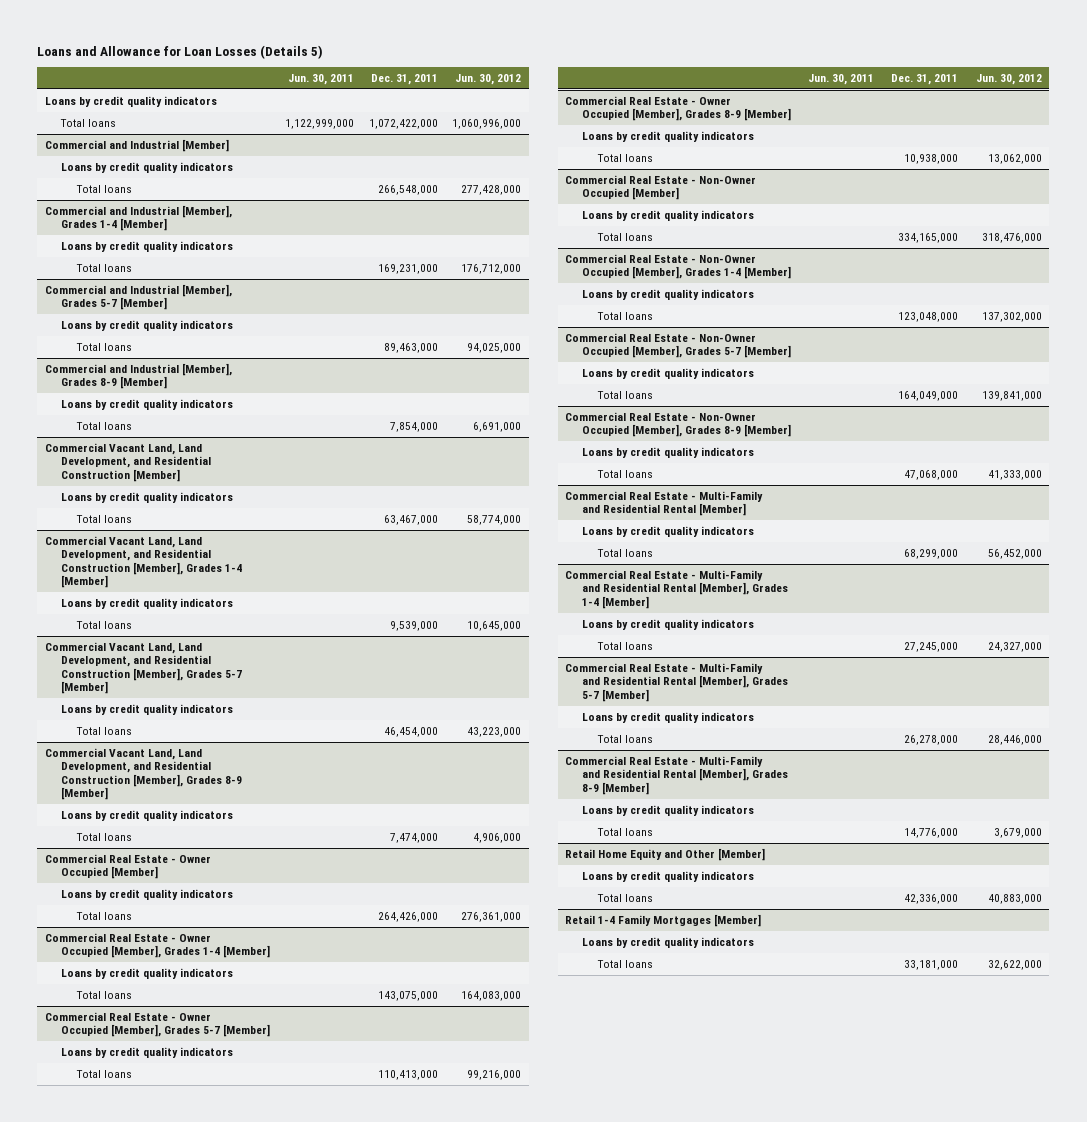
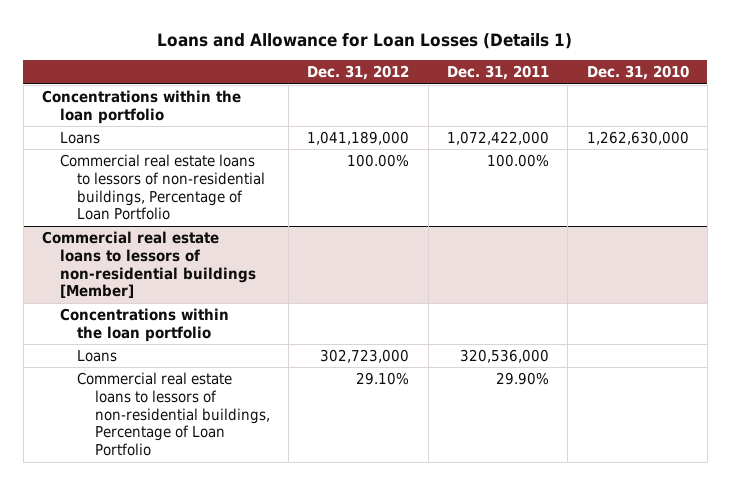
[37,44,324,59] Loans and Allowance for Loan Losses (Details 5) -> [157,32,573,49] Loans and Allowance for Loan Losses (Details 1)
[287,74,354,86] Jun. 30, 2011 -> none
[455,74,522,86] Jun. 30, 2012 -> none
none -> [307,65,410,81] Dec. 31, 2012
none -> [586,65,689,81] Dec. 31, 2010
[44,96,217,108] Loans by credit quality indicators -> none
[44,139,229,153] Commercial and Industrial [Member] -> none
[60,162,233,174] Loans by credit quality indicators -> none
[44,205,232,232] Commercial and Industrial [Member], Grades 1-4 [Member] -> none
[60,241,233,253] Loans by credit quality indicators -> none
[75,264,132,273] Total loans -> none
[44,284,232,311] Commercial and Industrial [Member], Grades 5-7 [Member] -> none
[60,320,233,332] Loans by credit quality indicators -> none
[75,343,132,352] Total loans -> none
[44,363,232,390] Commercial and Industrial [Member], Grades 8-9 [Member] -> none
[60,399,233,411] Loans by credit quality indicators -> none
[75,422,132,431] Total loans -> none
[44,443,211,482] Commercial Vacant Land, Land Development, and Residential Construction [Member] -> none
[60,492,233,504] Loans by credit quality indicators -> none
[75,515,132,524] Total loans -> none
[44,536,242,589] Commercial Vacant Land, Land Development, and Residential Construction [Member], Grades 1-4 [Member] -> none
[60,598,233,610] Loans by credit quality indicators -> none
[75,621,132,630] Total loans -> none
[44,642,242,695] Commercial Vacant Land, Land Development, and Residential Construction [Member], Grades 5-7 [Member] -> none
[60,704,233,716] Loans by credit quality indicators -> none
[75,727,132,736] Total loans -> none
[44,748,242,801] Commercial Vacant Land, Land Development, and Residential Construction [Member], Grades 8-9 [Member] -> none
[60,810,233,822] Loans by credit quality indicators -> none
[75,833,132,842] Total loans -> none
[44,854,211,880] Commercial Real Estate - Owner Occupied [Member] -> none
[60,889,233,901] Loans by credit quality indicators -> none
[75,912,132,921] Total loans -> none
[44,933,270,959] Commercial Real Estate - Owner Occupied [Member], Grades 1-4 [Member] -> none
[60,968,233,980] Loans by credit quality indicators -> none
[75,991,132,1000] Total loans -> none
[44,1012,270,1038] Commercial Real Estate - Owner Occupied [Member], Grades 5-7 [Member] -> none
[60,1047,233,1059] Loans by credit quality indicators -> none
[75,1070,132,1079] Total loans -> none
[565,96,791,122] Commercial Real Estate - Owner Occupied [Member], Grades 8-9 [Member] -> none
[581,131,754,143] Loans by credit quality indicators -> none
[596,154,653,163] Total loans -> none
[565,175,757,201] Commercial Real Estate - Non-Owner Occupied [Member] -> none
[581,210,754,222] Loans by credit quality indicators -> none
[596,233,653,242] Total loans -> none
[565,254,791,280] Commercial Real Estate - Non-Owner Occupied [Member], Grades 1-4 [Member] -> none
[581,289,754,301] Loans by credit quality indicators -> none
[596,312,653,321] Total loans -> none
[565,333,791,359] Commercial Real Estate - Non-Owner Occupied [Member], Grades 5-7 [Member] -> none
[581,368,754,380] Loans by credit quality indicators -> none
[596,391,653,400] Total loans -> none
[565,412,791,438] Commercial Real Estate - Non-Owner Occupied [Member], Grades 8-9 [Member] -> none
[581,447,754,459] Loans by credit quality indicators -> none
[596,470,653,479] Total loans -> none
[565,491,764,517] Commercial Real Estate - Multi-Family and Residential Rental [Member] -> none
[581,526,754,538] Loans by credit quality indicators -> none
[596,549,653,558] Total loans -> none
[565,570,788,609] Commercial Real Estate - Multi-Family and Residential Rental [Member], Grades 1-4 [Member] -> none
[581,619,754,631] Loans by credit quality indicators -> none
[596,642,653,651] Total loans -> none
[565,663,788,702] Commercial Real Estate - Multi-Family and Residential Rental [Member], Grades 5-7 [Member] -> none
[581,712,754,724] Loans by credit quality indicators -> none
[596,735,653,744] Total loans -> none
[565,756,788,795] Commercial Real Estate - Multi-Family and Residential Rental [Member], Grades 8-9 [Member] -> none
[581,805,754,817] Loans by credit quality indicators -> none
[596,828,653,837] Total loans -> none
[565,848,766,862] Retail Home Equity and Other [Member] -> none
[581,871,754,883] Loans by credit quality indicators -> none
[596,894,653,903] Total loans -> none
[565,914,762,928] Retail 1-4 Family Mortgages [Member] -> none
[581,937,754,949] Loans by credit quality indicators -> none
[596,960,653,969] Total loans -> none
none -> [42,89,242,124] Concentrations within the loan portfolio
[59,119,116,128] Total loans -> [59,131,100,144] Loans
none -> [59,153,266,221] Commercial real estate loans to lessors of non-residential buildings, Percentage of Loan Portfolio
none -> [42,230,256,299] Commercial real estate loans to lessors of non-residential buildings [Member]
none -> [59,307,229,342] Concentrations within the loan portfolio
[75,185,132,194] Total loans -> [77,349,118,362] Loans
[377,185,438,196] 266,548,000 -> [460,348,550,363] 320,536,000
none -> [77,371,270,457] Commercial real estate loans to lessors of non-residential buildings, Percentage of Loan Portfolio

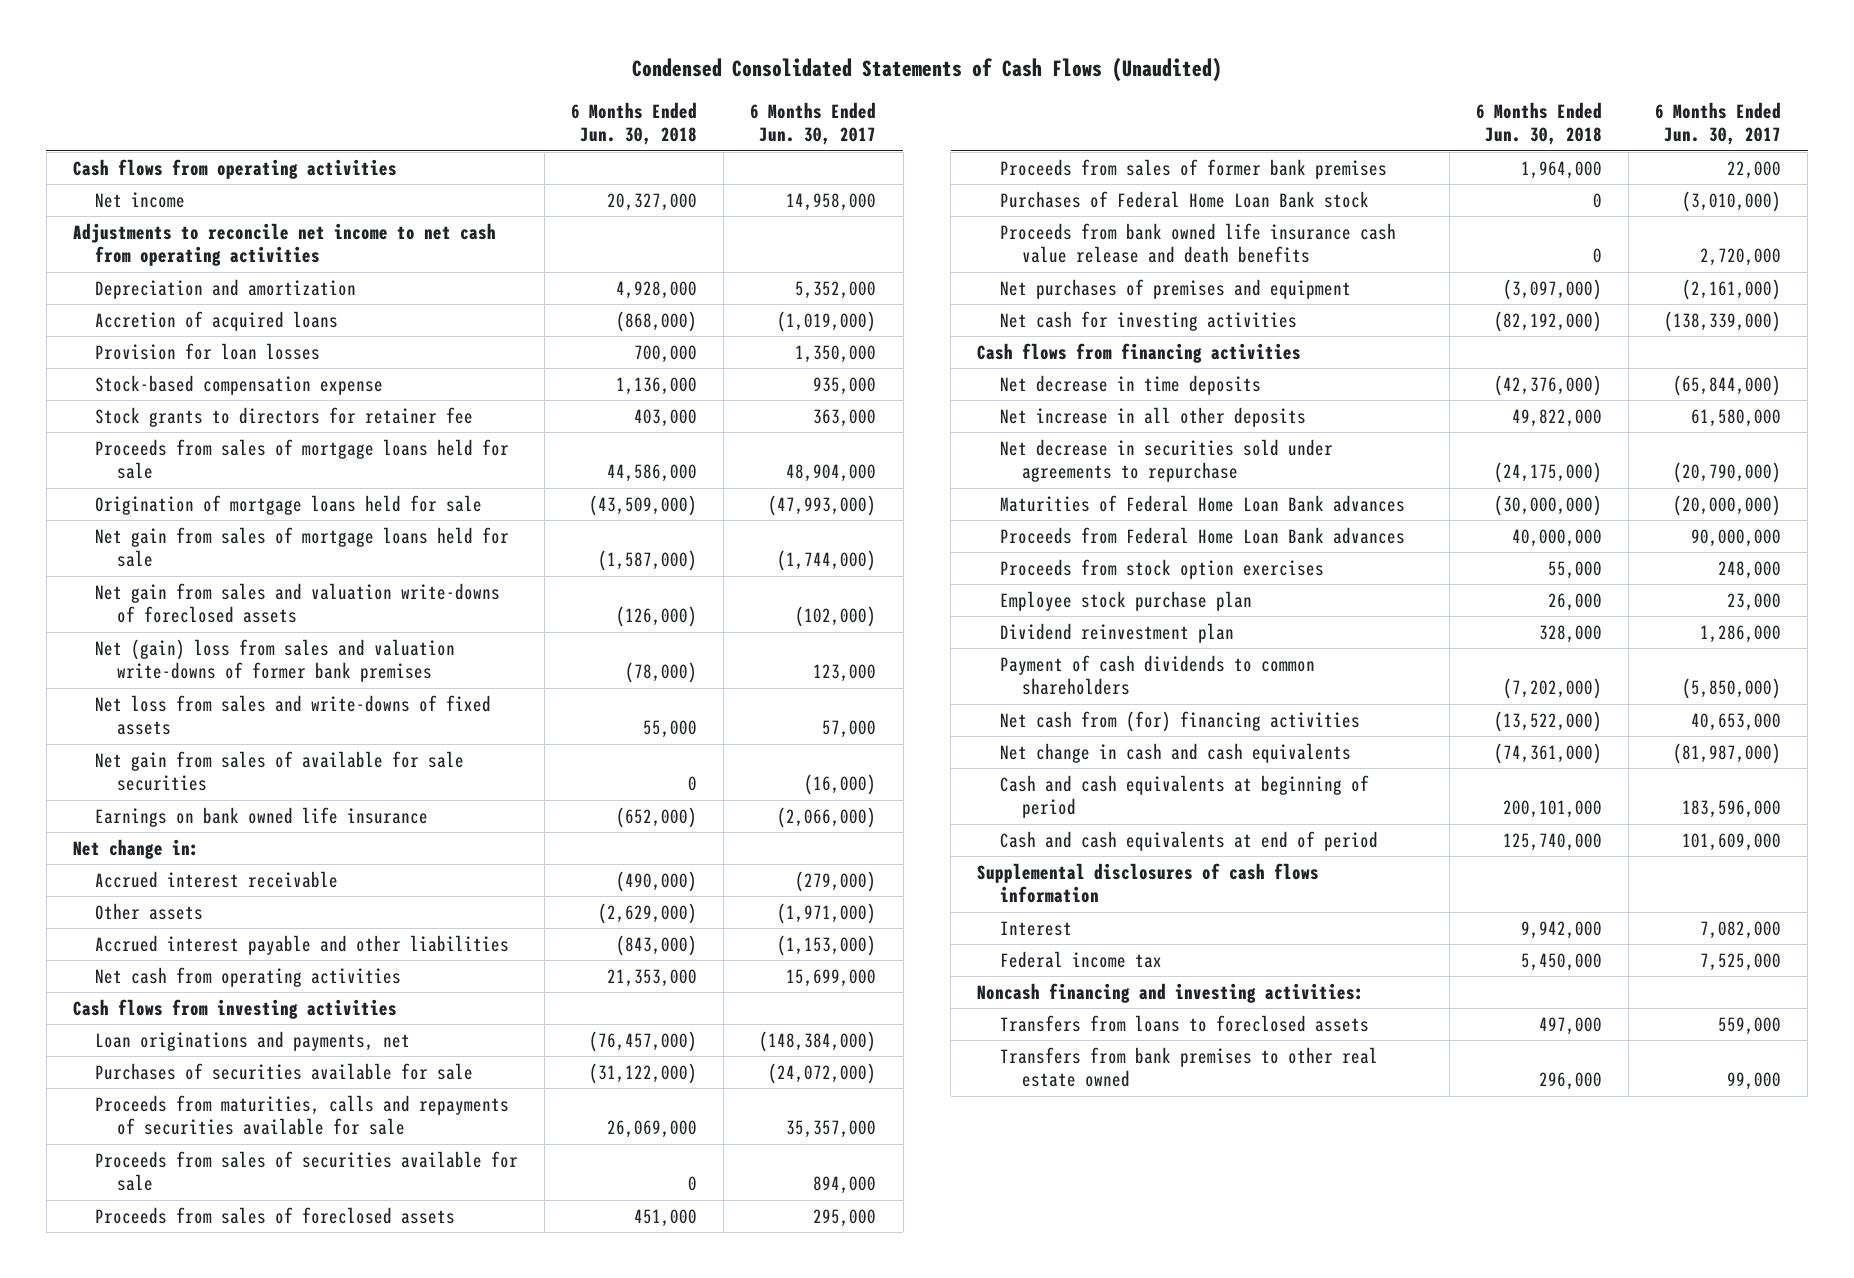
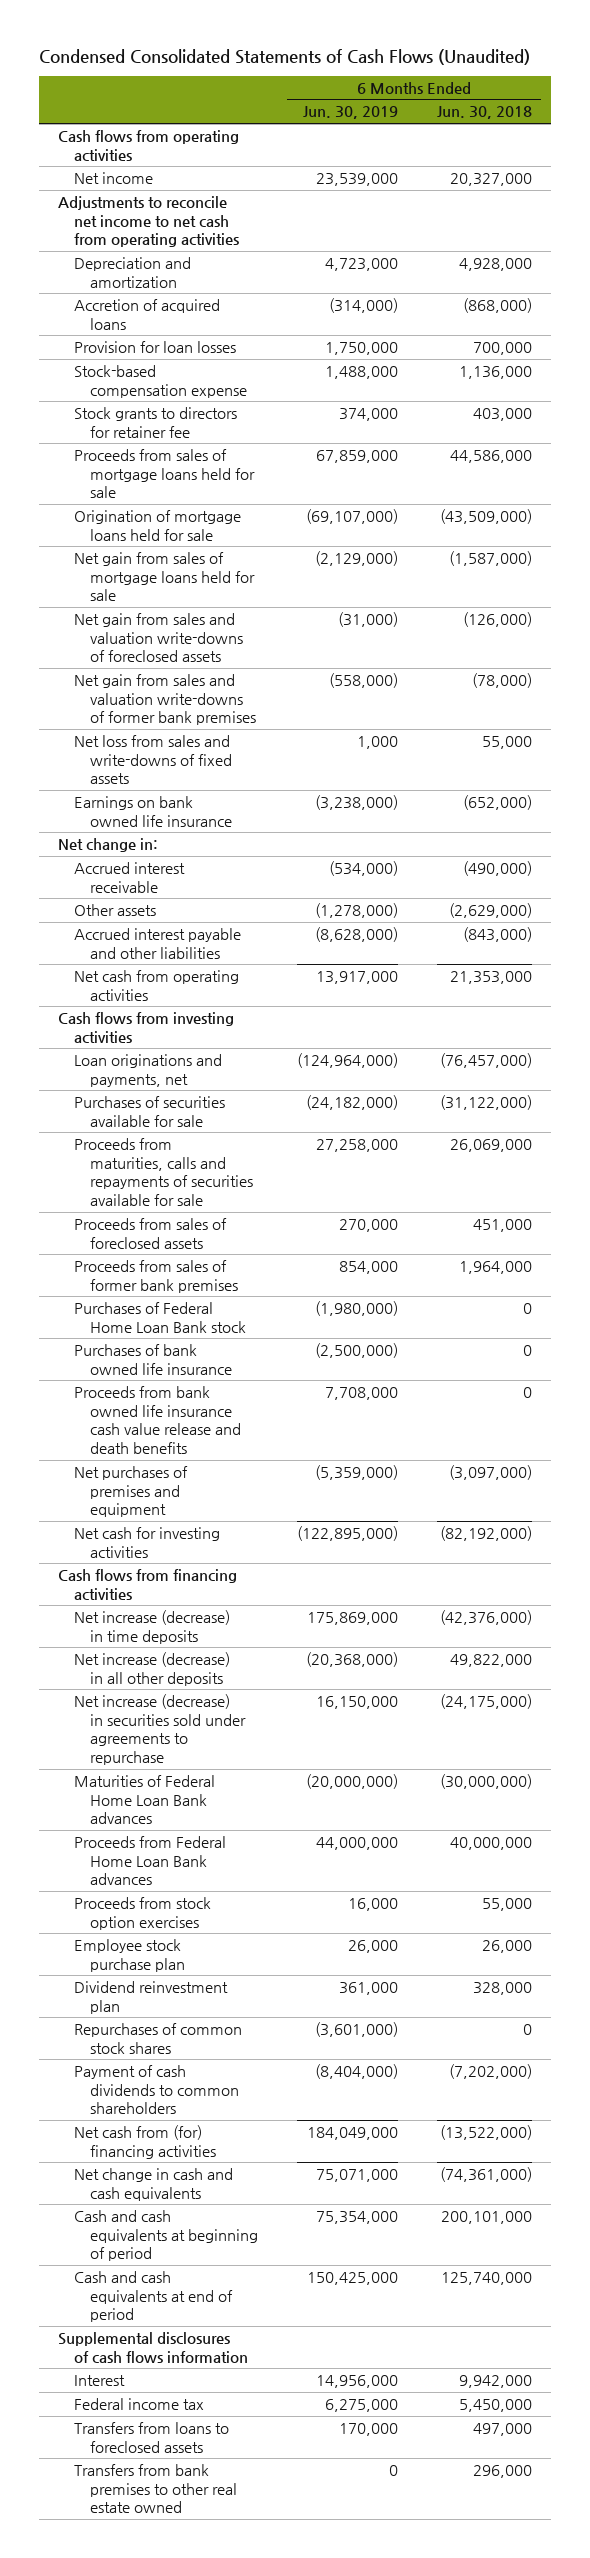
[750,101,877,146] 6 Months Ended Jun. 30, 2017 -> none
none -> [303,106,399,120] Jun. 30, 2019
[94,638,455,683] Net (gain) loss from sales and valuation write-downs of former bank premises -> [74,673,257,726] Net gain from sales and valuation write-downs of former bank premises
[94,750,464,792] Net gain from sales of available for sale securities -> none
[94,1150,518,1192] Proceeds from sales of securities available for sale -> none
none -> [74,1343,233,1375] Purchases of bank owned life insurance
[999,374,1261,395] Net decrease in time deposits -> [74,1609,231,1644] Net increase (decrease) in time deposits
[999,406,1306,427] Net increase in all other deposits -> [74,1651,231,1686] Net increase (decrease) in all other deposits
[999,438,1333,483] Net decrease in securities sold under agreements to repurchase -> [74,1693,247,1765] Net increase (decrease) in securities sold under agreements to repurchase
none -> [74,2022,243,2054] Repurchases of common stock shares
[977,982,1365,1003] Noncash financing and investing activities: -> none

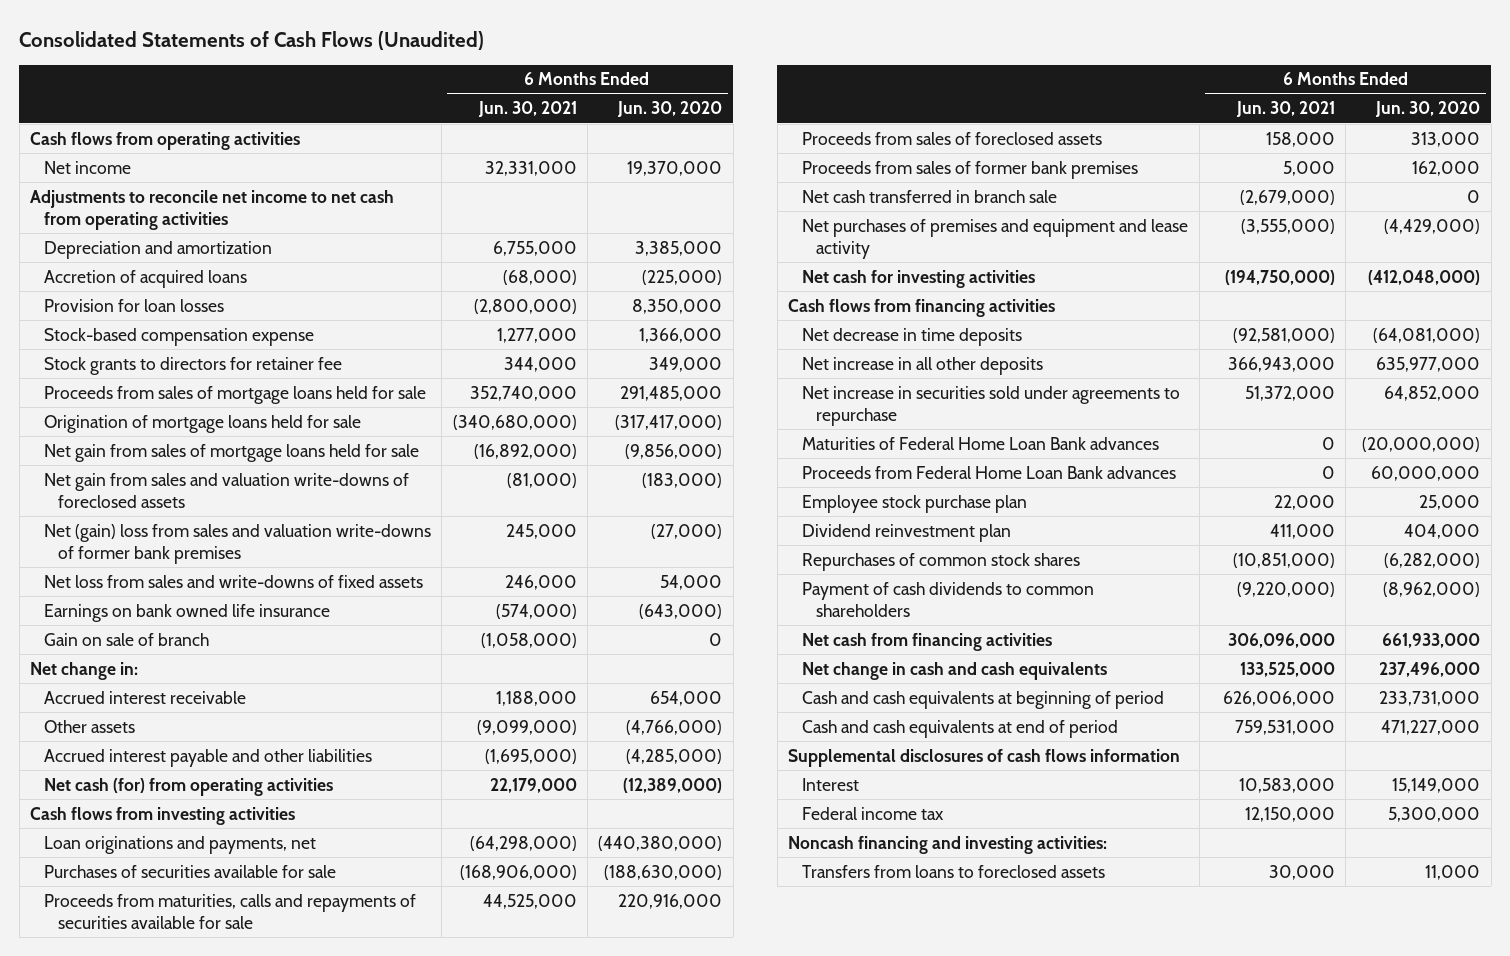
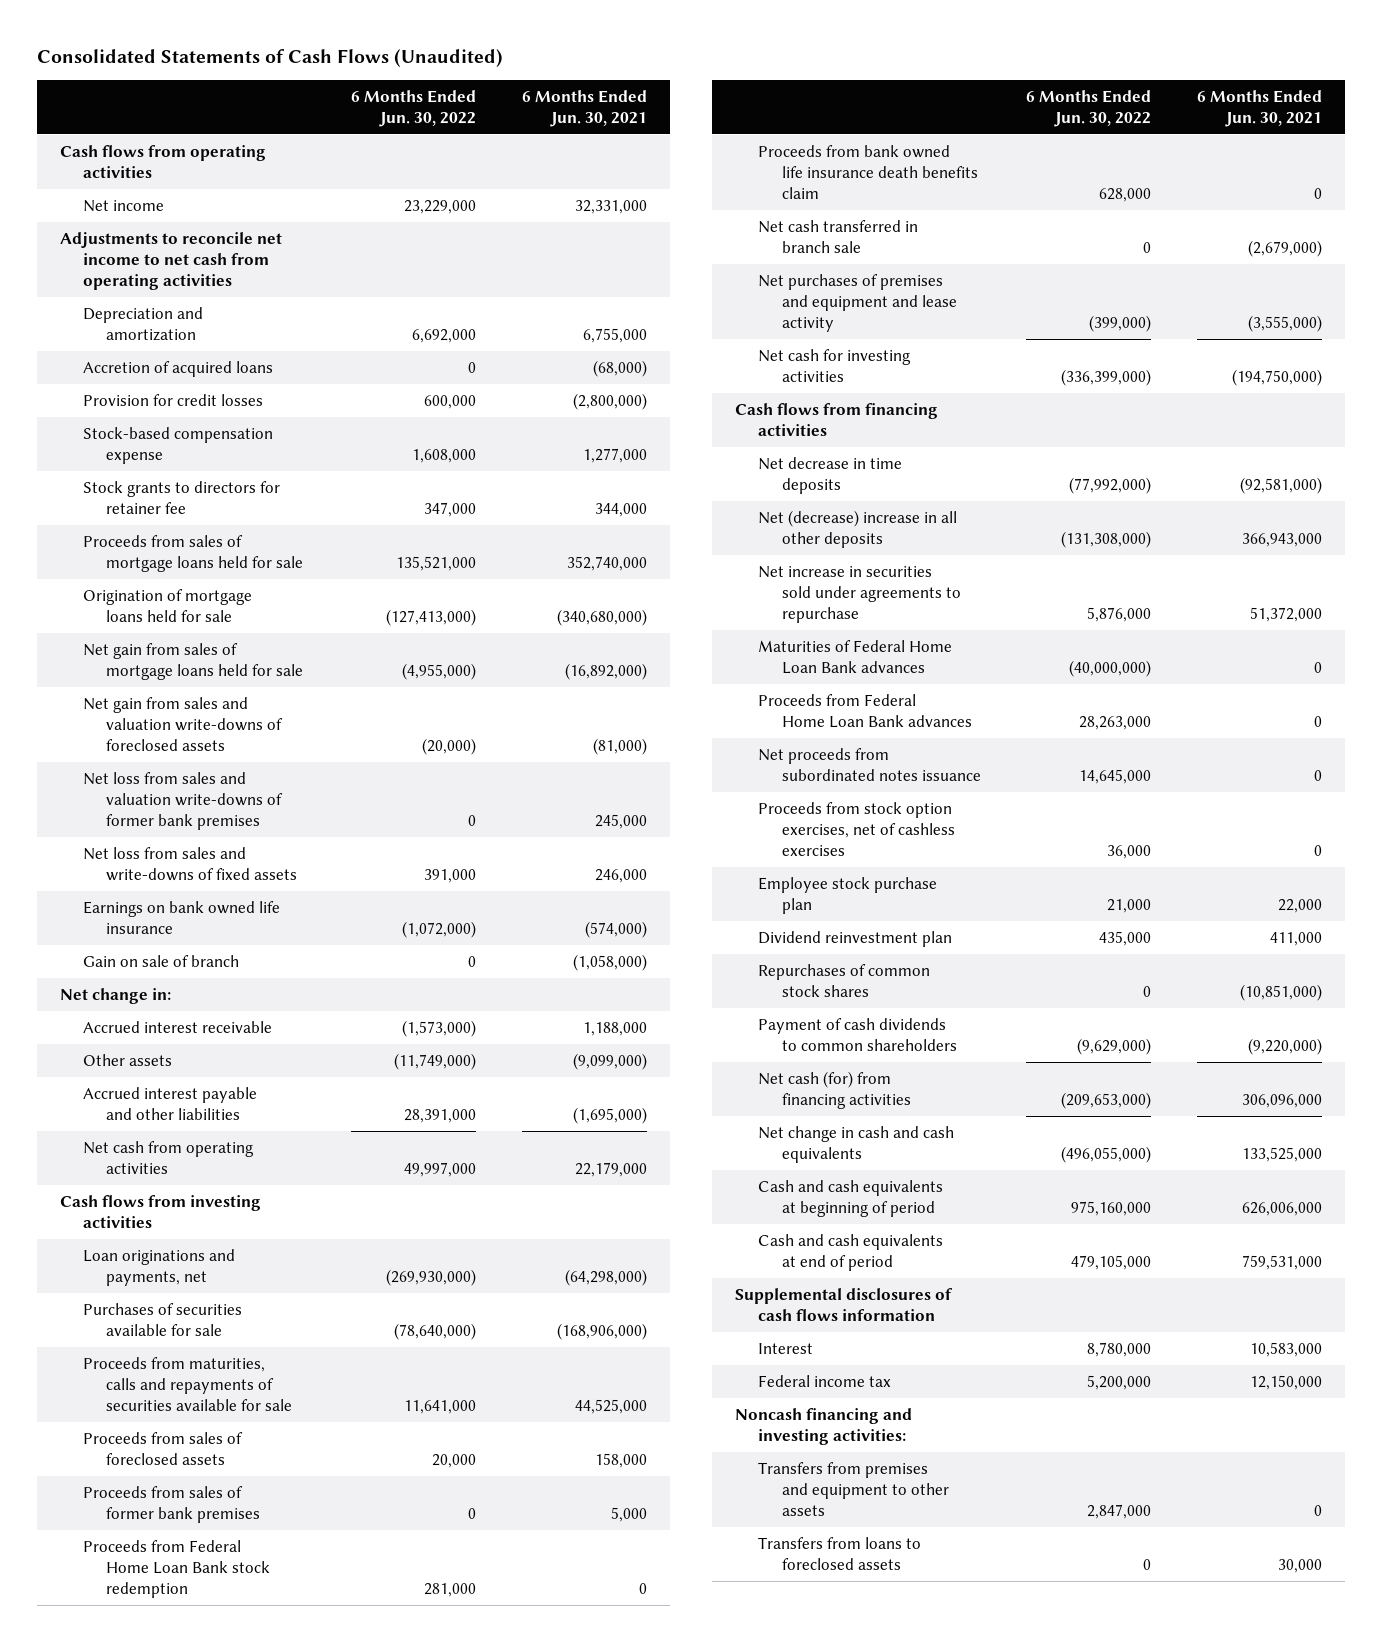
[617,101,723,118] Jun. 30, 2020 -> none
none -> [351,89,477,127] 6 Months Ended Jun. 30, 2022
[44,298,225,312] Provision for loan losses -> [83,393,264,406] Provision for credit losses
[44,523,432,565] Net (gain) loss from sales and valuation write-downs of former bank premises -> [83,771,284,830] Net loss from sales and valuation write-downs of former bank premises
[44,777,334,796] Net cash (for) from operating activities -> [83,1140,255,1174] Net cash from operating activities
none -> [83,1539,271,1598] Proceeds from Federal Home Loan Bank stock redemption
none -> [758,144,978,199] Proceeds from bank owned life insurance death benefits claim
[802,356,1044,375] Net increase in all other deposits -> [758,509,958,548] Net (decrease) increase in all other deposits
none -> [758,747,981,781] Net proceeds from subordinated notes issuance
none -> [758,801,955,856] Proceeds from stock option exercises, net of cashless exercises
[802,632,1053,651] Net cash from financing activities -> [758,1070,911,1109] Net cash (for) from financing activities
none -> [758,1461,949,1516] Transfers from premises and equipment to other assets

